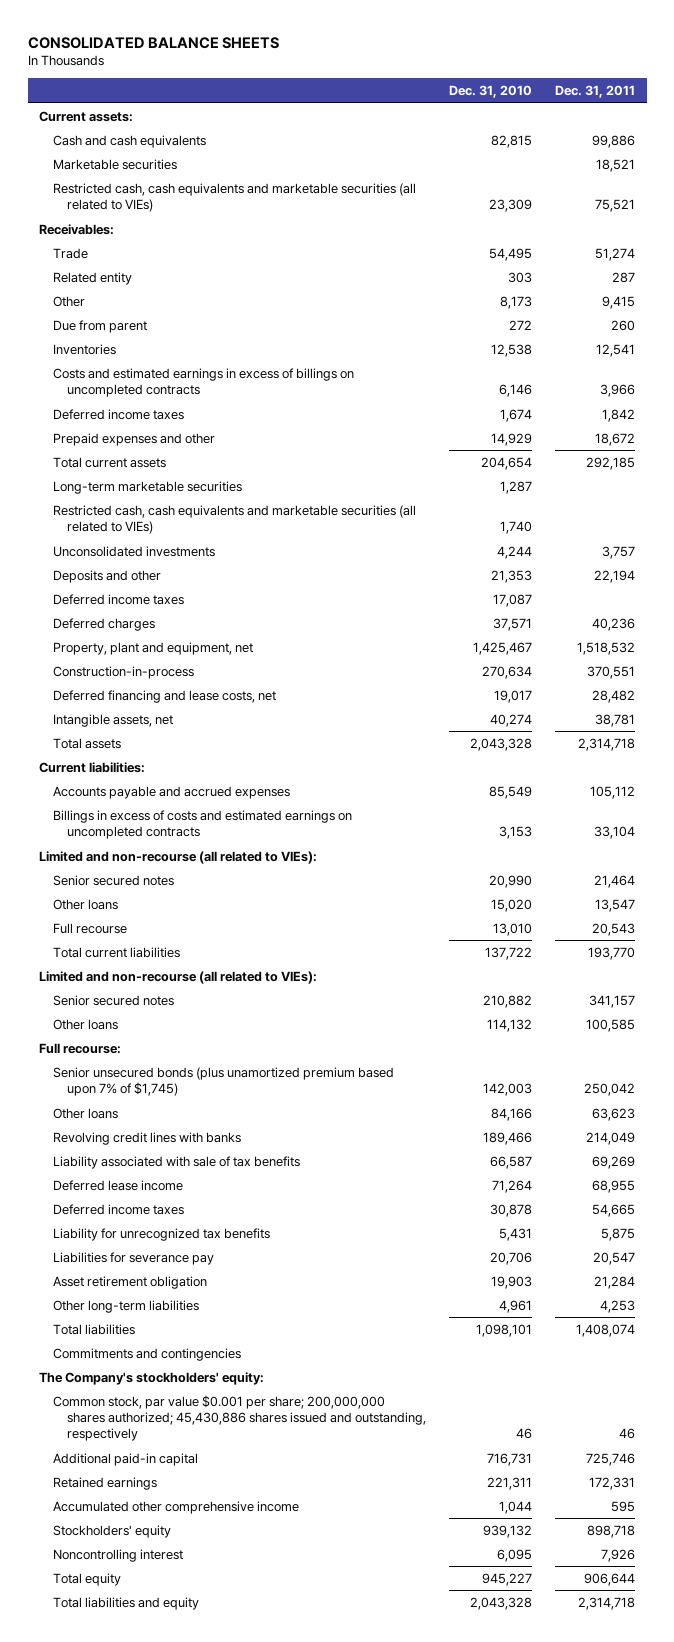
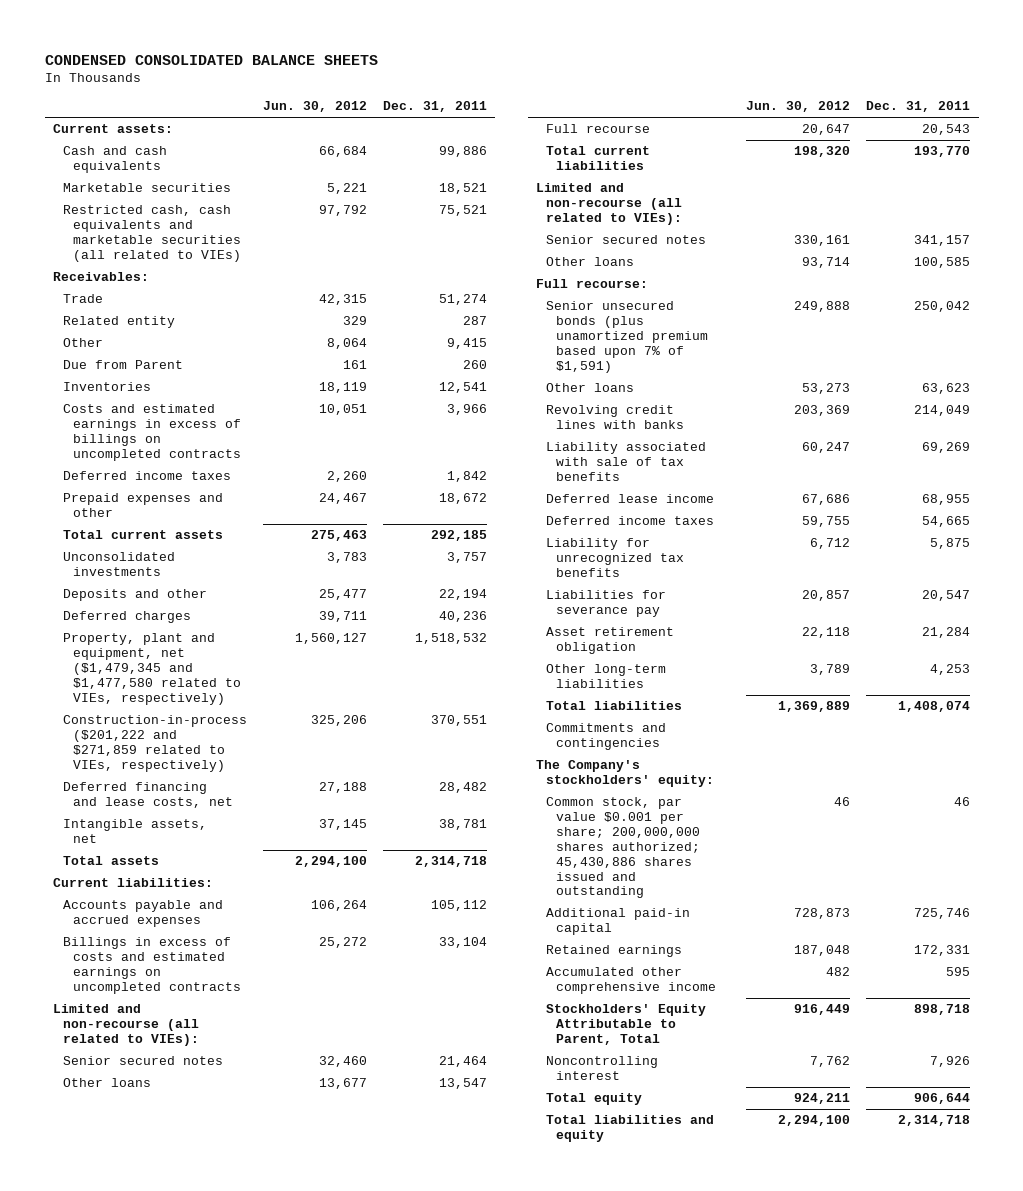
[27,36,279,49] CONSOLIDATED BALANCE SHEETS -> [44,54,378,65] CONDENSED CONSOLIDATED BALANCE SHEETS
[448,85,532,99] Dec. 31, 2010 -> none
none -> [263,101,368,113] Jun. 30, 2012
[52,319,147,333] Due from parent -> [62,360,183,370] Due from Parent
[52,480,242,494] Long-term marketable securities -> none
[52,504,416,535] Restricted cash, cash equivalents and marketable securities (all related to VIEs) -> none
[52,593,184,605] Deferred income taxes -> none
[52,641,253,655] Property, plant and equipment, net -> [62,633,242,705] Property, plant and equipment, net ($1,479,345 and $1,477,580 related to VIEs, respectively)
[52,665,194,679] Construction-in-process -> [62,715,247,772] Construction-in-process ($201,222 and $271,859 related to VIEs, respectively)
[52,1066,394,1097] Senior unsecured bonds (plus unamortized premium based upon 7% of $1,745) -> [545,301,709,373] Senior unsecured bonds (plus unamortized premium based upon 7% of $1,591)
[52,1394,426,1442] Common stock, par value $0.001 per share; 200,000,000 shares authorized; 45,430,886 shares issued and outstanding, respectively -> [545,797,701,899] Common stock, par value $0.001 per share; 200,000,000 shares authorized; 45,430,886 shares issued and outstanding
[52,1524,171,1538] Stockholders' equity -> [545,1004,706,1046] Stockholders' Equity Attributable to Parent, Total

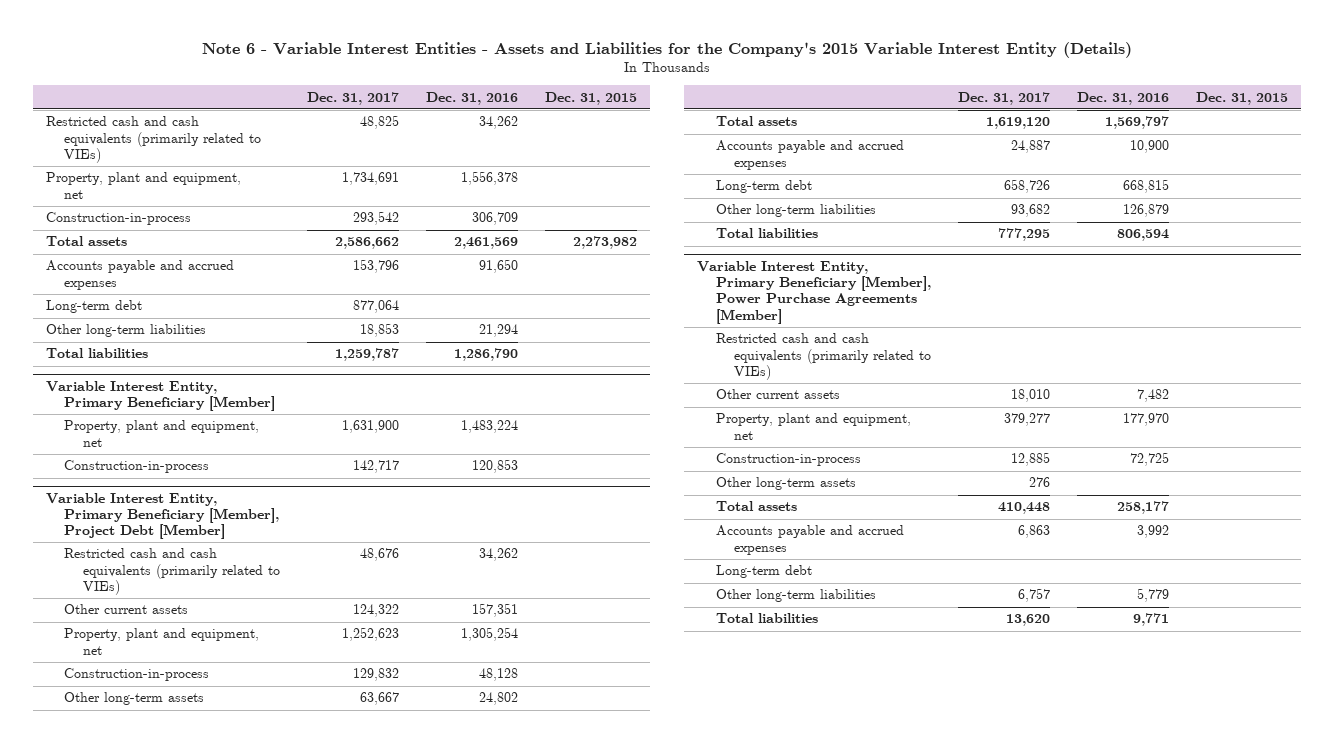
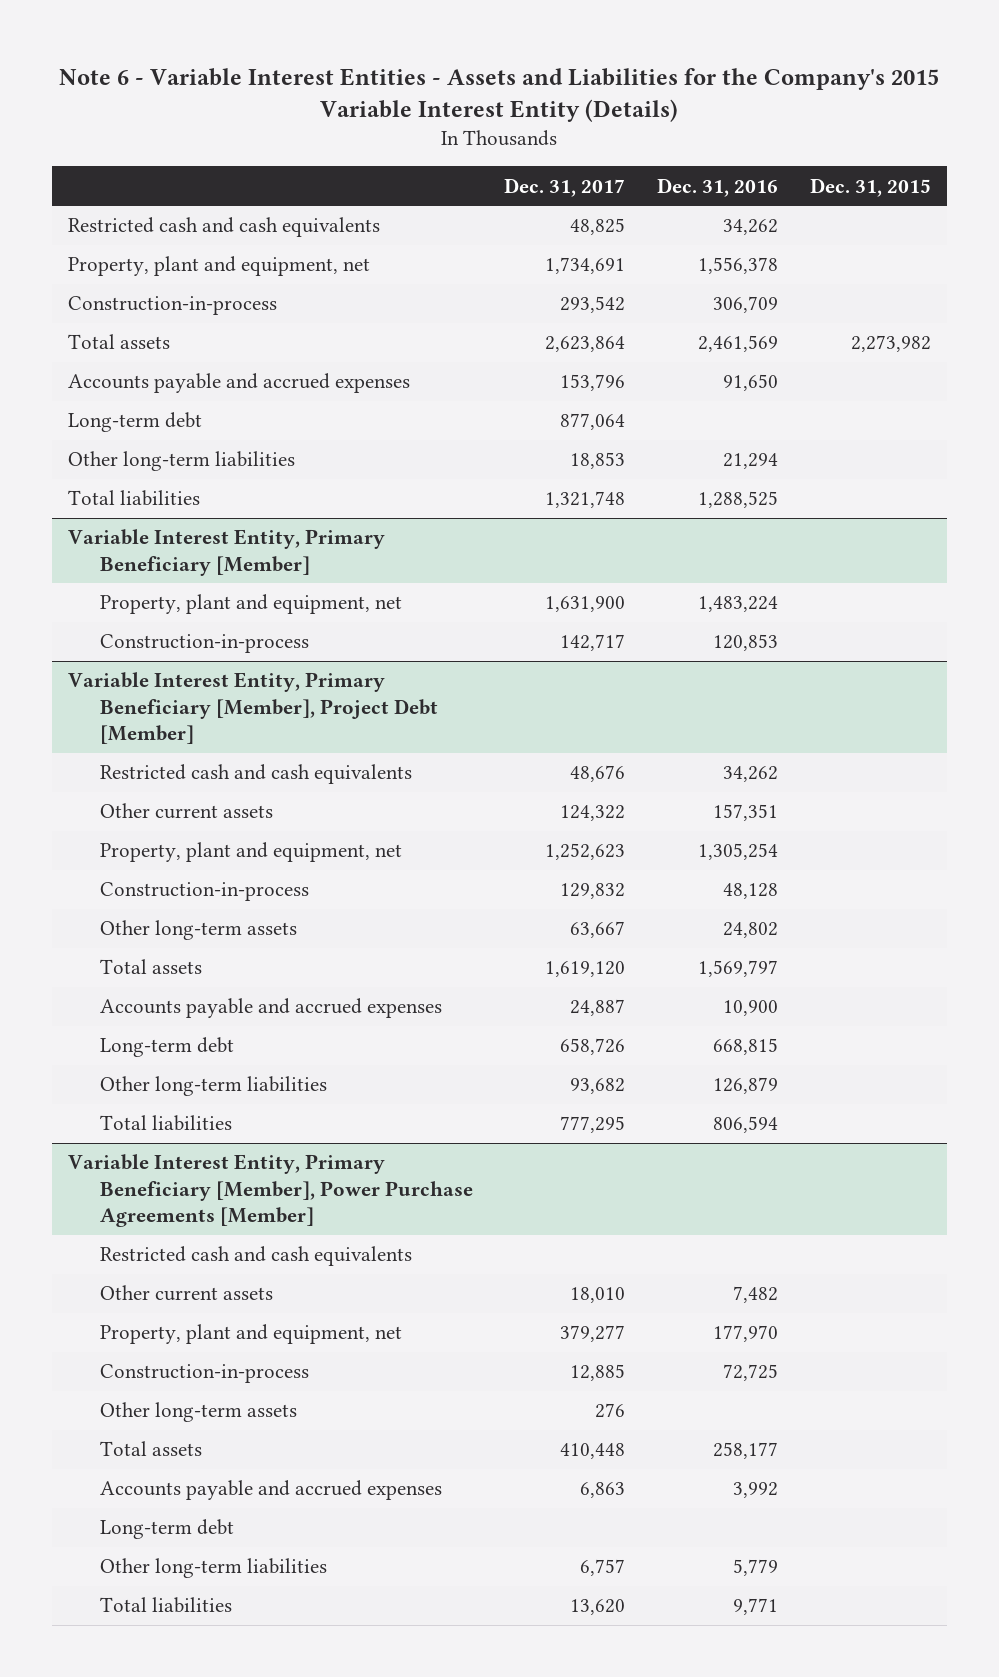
[45,116,262,164] Restricted cash and cash equivalents (primarily related to VIEs) -> [68,217,381,238] Restricted cash and cash equivalents
[334,237,399,250] 2,586,662 -> [545,336,626,353] 2,623,864
[334,348,399,362] 1,259,787 -> [545,491,626,509] 1,321,748
[453,348,518,362] 1,286,790 -> [698,491,779,509] 1,288,525
[64,548,281,596] Restricted cash and cash equivalents (primarily related to VIEs) -> [99,764,412,785] Restricted cash and cash equivalents
[715,333,932,381] Restricted cash and cash equivalents (primarily related to VIEs) -> [99,1246,412,1267] Restricted cash and cash equivalents

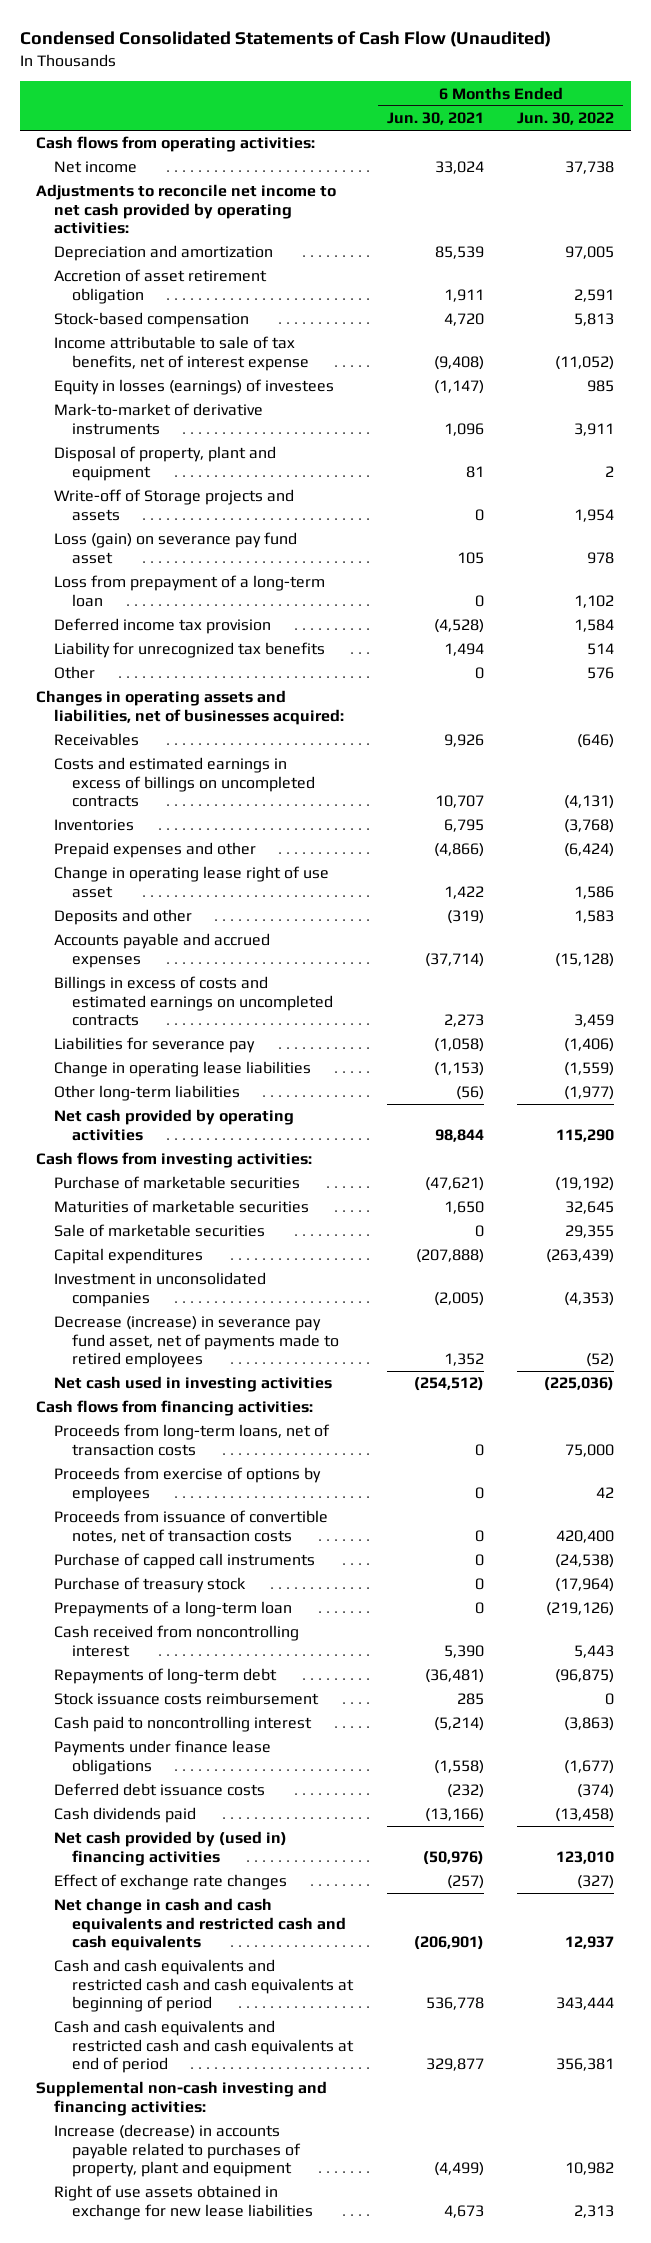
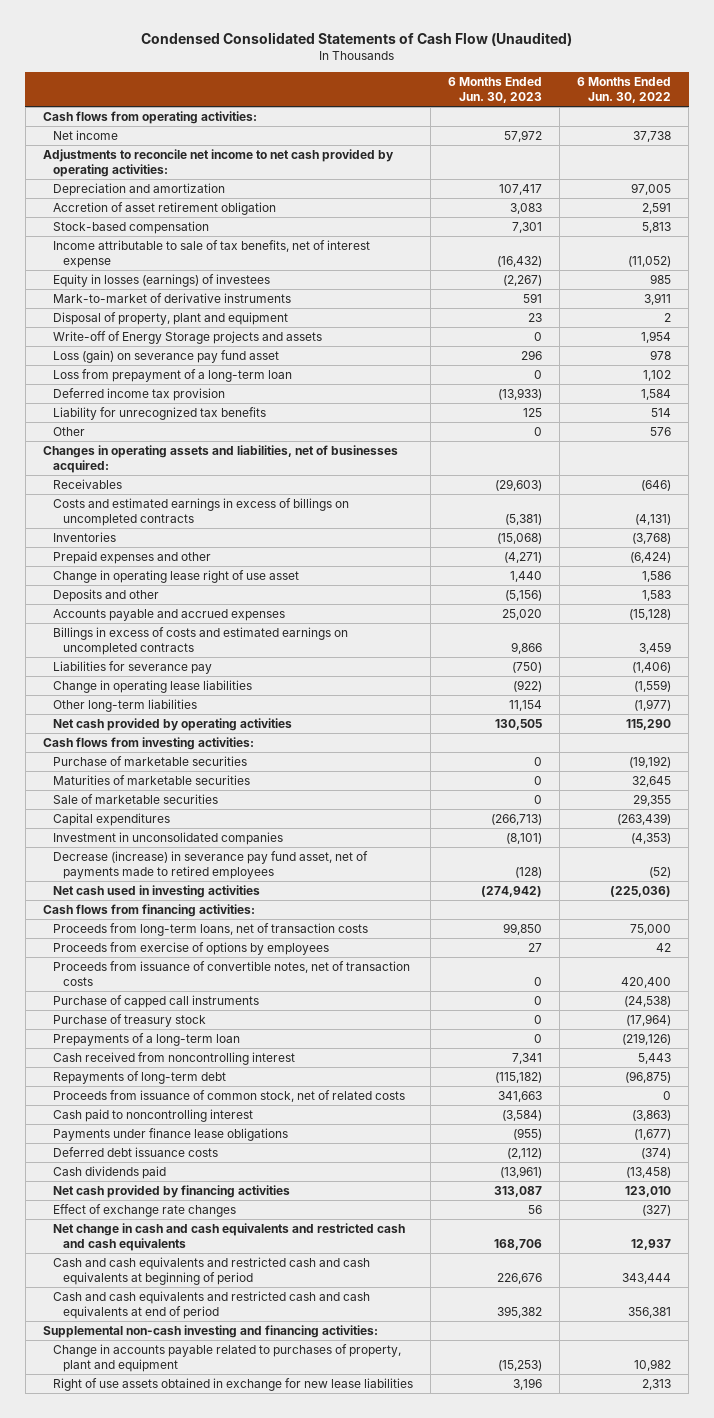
[386,112,484,126] Jun. 30, 2021 -> none
none -> [448,76,543,103] 6 Months Ended Jun. 30, 2023
[54,489,295,521] Write-off of Storage projects and assets -> [52,330,322,344] Write-off of Energy Storage projects and assets
[54,1692,320,1706] Stock issuance costs reimbursement -> none
none -> [52,1089,405,1102] Proceeds from issuance of common stock, net of related costs
[54,1831,288,1866] Net cash provided by (used in) financing activities -> [52,1184,290,1198] Net cash provided by financing activities
[54,2124,302,2177] Increase (decrease) in accounts payable related to purchases of property, plant and equipment -> [52,1343,401,1373] Change in accounts payable related to purchases of property, plant and equipment

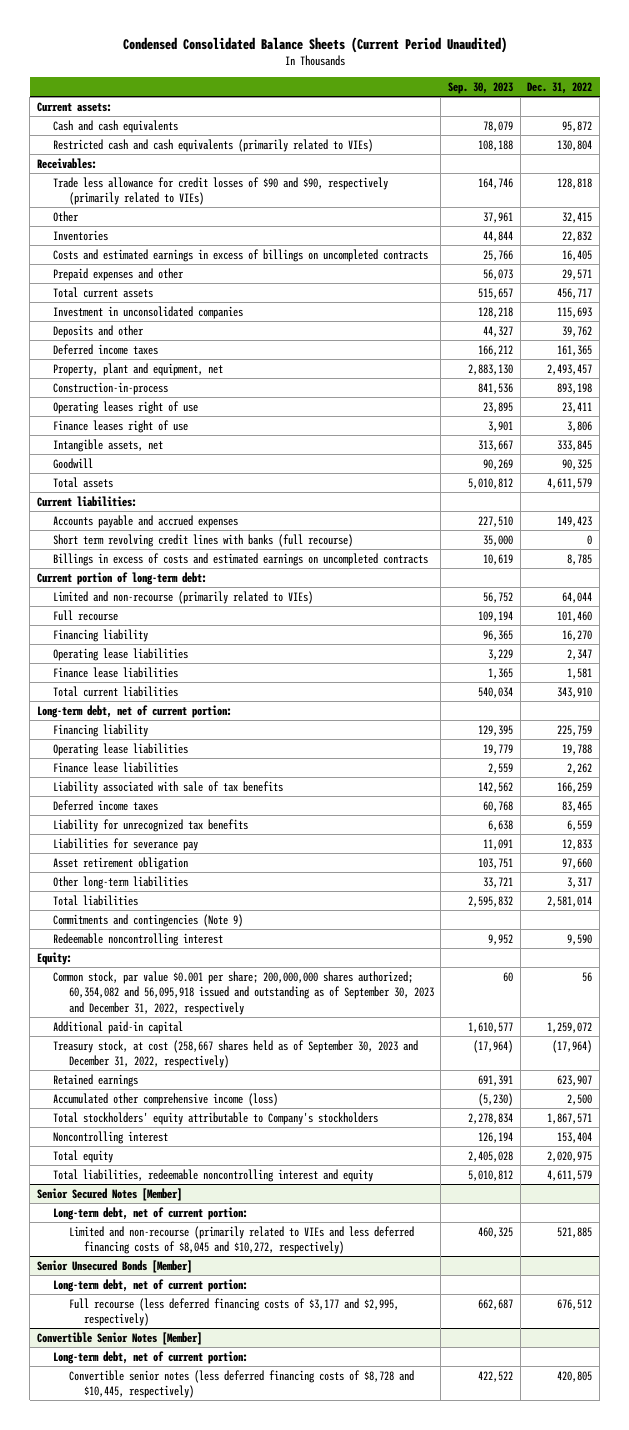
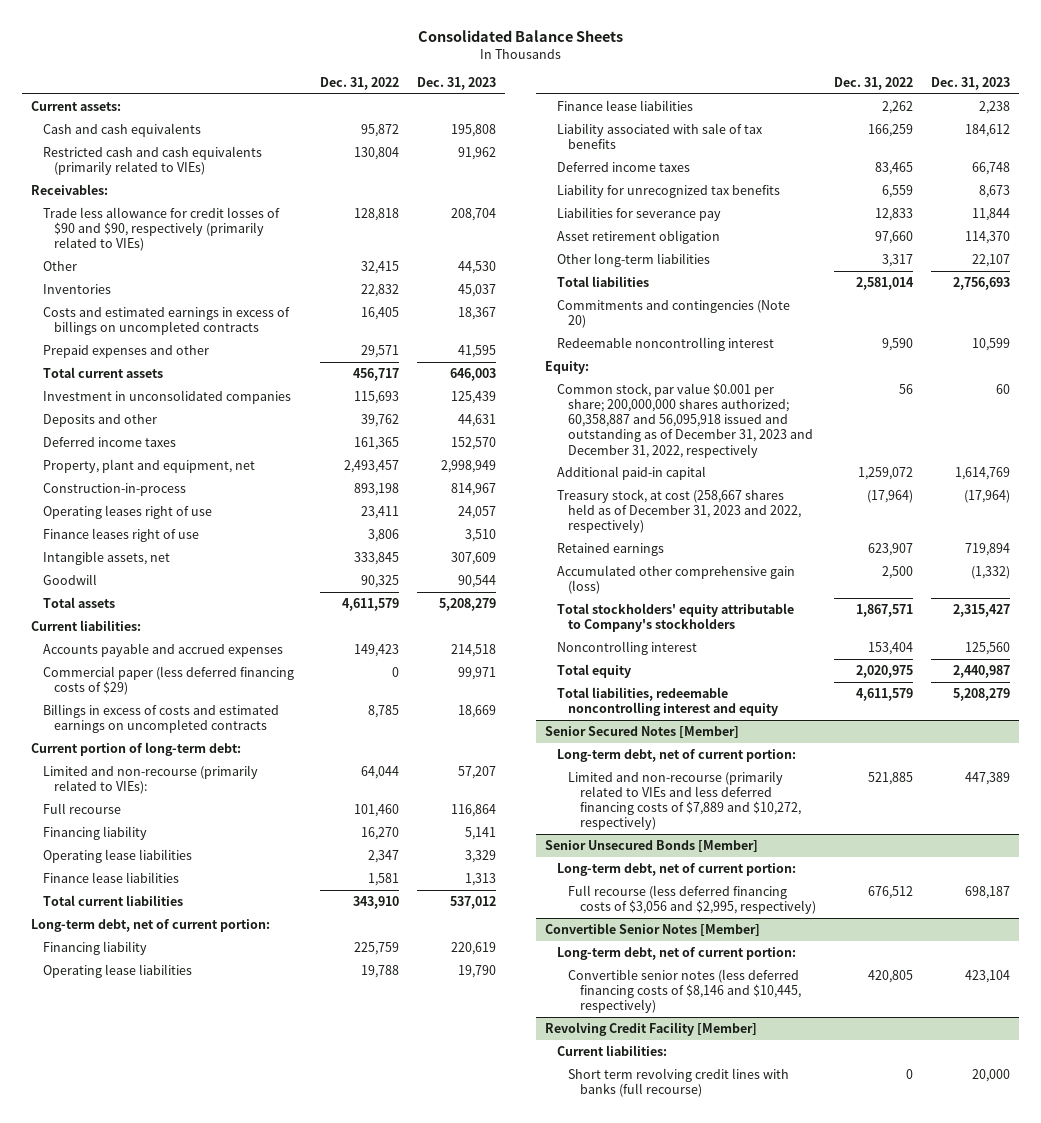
[122,36,507,53] Condensed Consolidated Balance Sheets (Current Period Unaudited) -> [417,29,623,42] Consolidated Balance Sheets
[448,81,514,94] Sep. 30, 2023 -> none
none -> [416,77,496,91] Dec. 31, 2023
[52,533,353,547] Short term revolving credit lines with banks (full recourse) -> none
none -> [42,665,294,696] Commercial paper (less deferred financing costs of $29)
[52,590,313,604] Limited and non-recourse (primarily related to VIEs) -> [42,764,258,795] Limited and non-recourse (primarily related to VIEs):
[52,913,243,927] Commitments and contingencies (Note 9) -> [556,299,790,329] Commitments and contingencies (Note 20)
[52,970,434,1015] Common stock, par value $0.001 per share; 200,000,000 shares authorized; 60,354,082 and 56,095,918 issued and outstanding as of September 30, 2023 and December 31, 2022, respectively -> [556,382,814,458] Common stock, par value $0.001 per share; 200,000,000 shares authorized; 60,358,887 and 56,095,918 issued and outstanding as of December 31, 2023 and December 31, 2022, respectively
[52,1039,418,1069] Treasury stock, at cost (258,667 shares held as of September 30, 2023 and December 31, 2022, respectively) -> [556,488,802,534] Treasury stock, at cost (258,667 shares held as of December 31, 2023 and 2022, respectively)
[52,1092,278,1106] Accumulated other comprehensive income (loss) -> [556,564,795,595] Accumulated other comprehensive gain (loss)
[68,1225,414,1255] Limited and non-recourse (primarily related to VIEs and less deferred financing costs of $8,045 and $10,272, respectively) -> [568,770,801,831] Limited and non-recourse (primarily related to VIEs and less deferred financing costs of $7,889 and $10,272, respectively)
[68,1297,399,1327] Full recourse (less deferred financing costs of $3,177 and $2,995, respectively) -> [568,884,816,915] Full recourse (less deferred financing costs of $3,056 and $2,995, respectively)
[68,1369,414,1399] Convertible senior notes (less deferred financing costs of $8,728 and $10,445, respectively) -> [568,968,801,1014] Convertible senior notes (less deferred financing costs of $8,146 and $10,445, respectively)
none -> [545,1021,758,1036] Revolving Credit Facility [Member]
none -> [556,1044,667,1056] Current liabilities:
none -> [568,1067,790,1098] Short term revolving credit lines with banks (full recourse)

